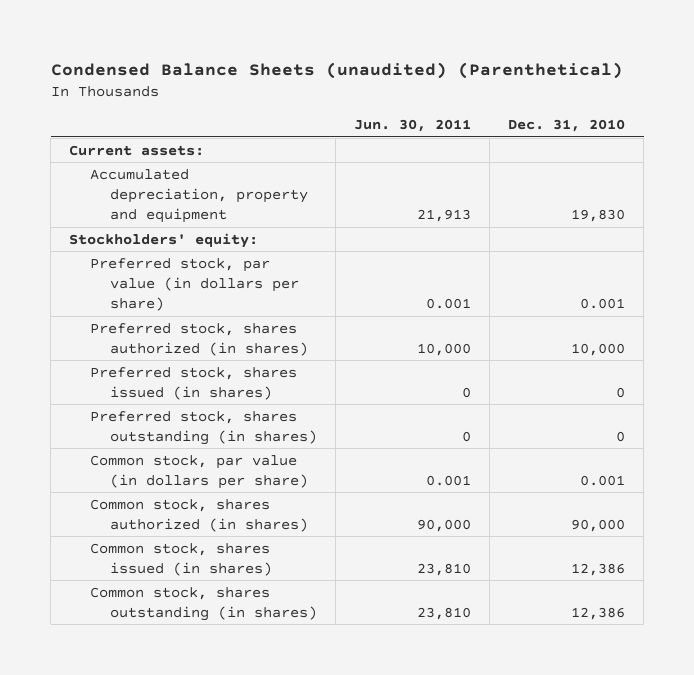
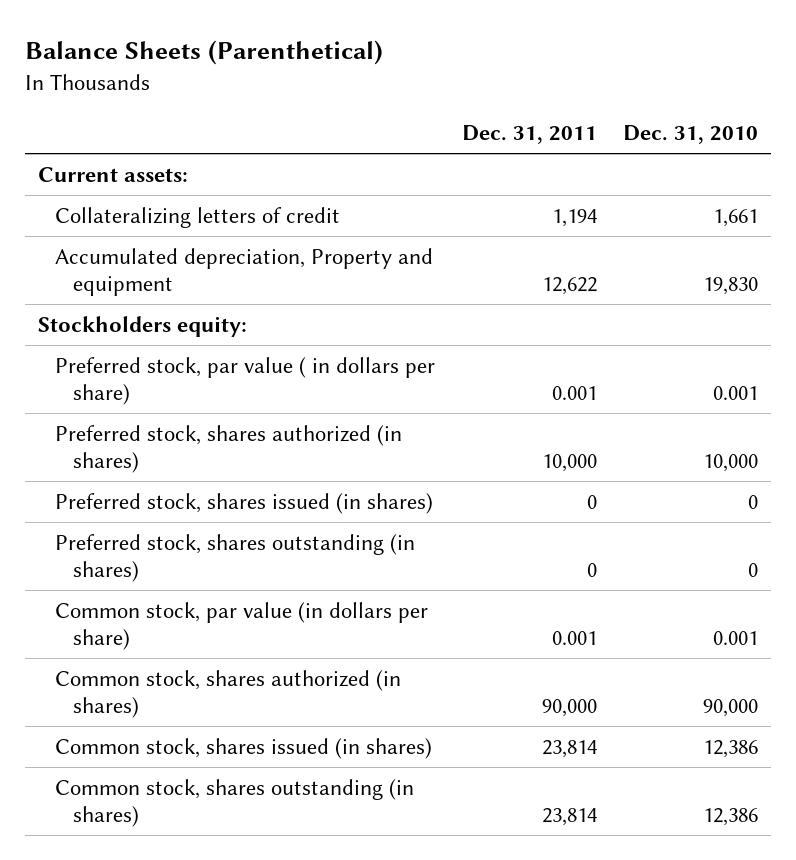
[50,62,623,80] Condensed Balance Sheets (unaudited) (Parenthetical) -> [24,40,383,66] Balance Sheets (Parenthetical)
[354,118,472,132] Jun. 30, 2011 -> none
none -> [461,124,597,144] Dec. 31, 2011
none -> [55,206,341,228] Collateralizing letters of credit
[89,168,309,223] Accumulated depreciation, property and equipment -> [55,247,434,297] Accumulated depreciation, Property and equipment
[69,232,259,248] Stockholders' equity: -> [37,315,247,337] Stockholders equity:
[89,257,300,311] Preferred stock, par value (in dollars per share) -> [55,356,436,406] Preferred stock, par value ( in dollars per share)

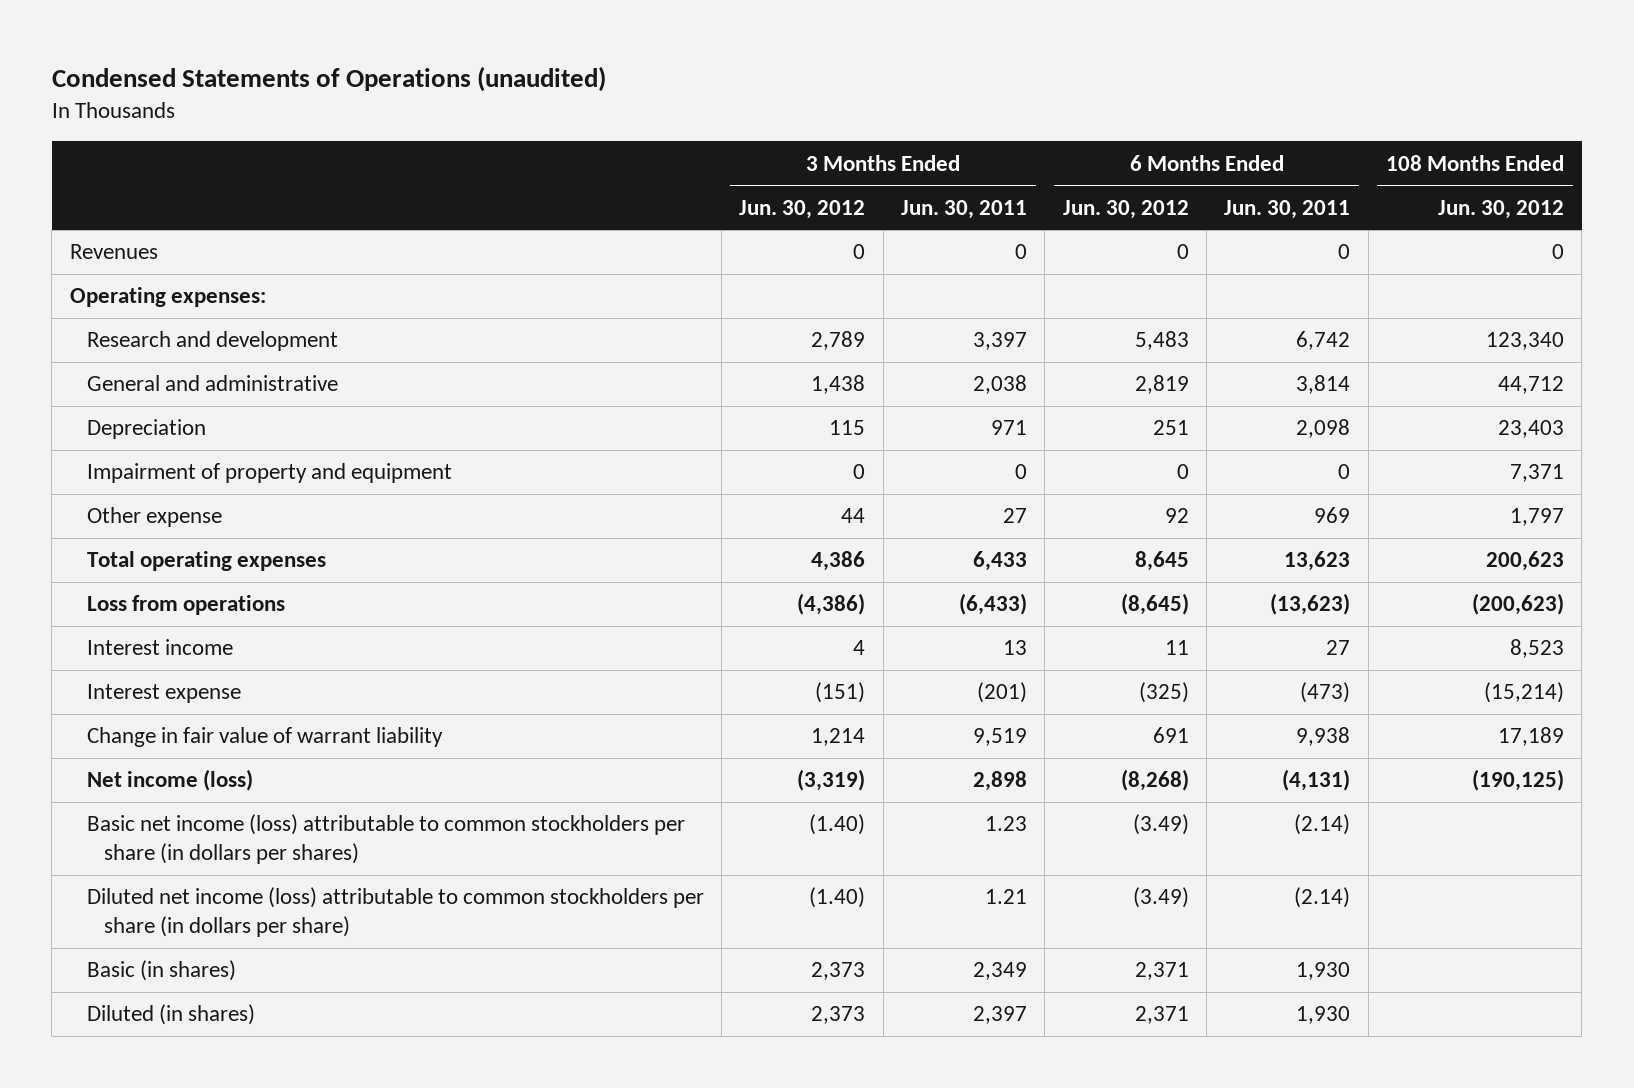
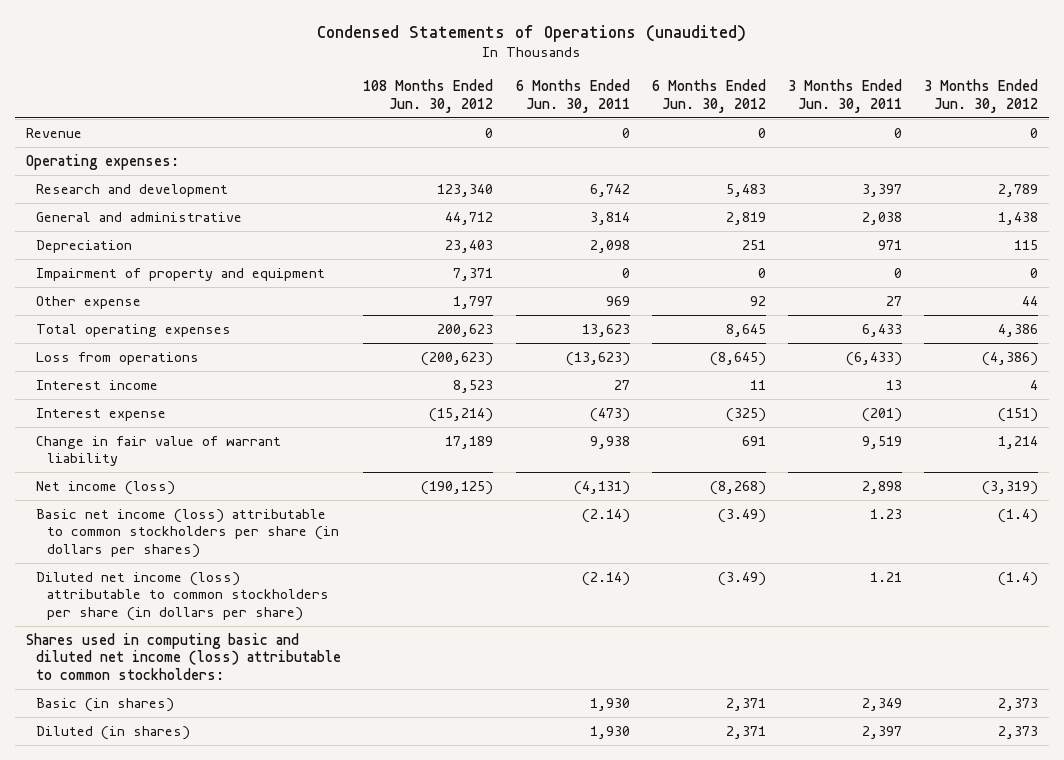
[69,244,158,260] Revenues -> [25,128,82,139] Revenue
[809,814,866,836] (1.40) -> [998,509,1039,524] (1.4)
[809,887,866,909] (1.40) -> [998,572,1039,587] (1.4)
none -> [25,633,342,680] Shares used in computing basic and diluted net income (loss) attributable to common stockholders:

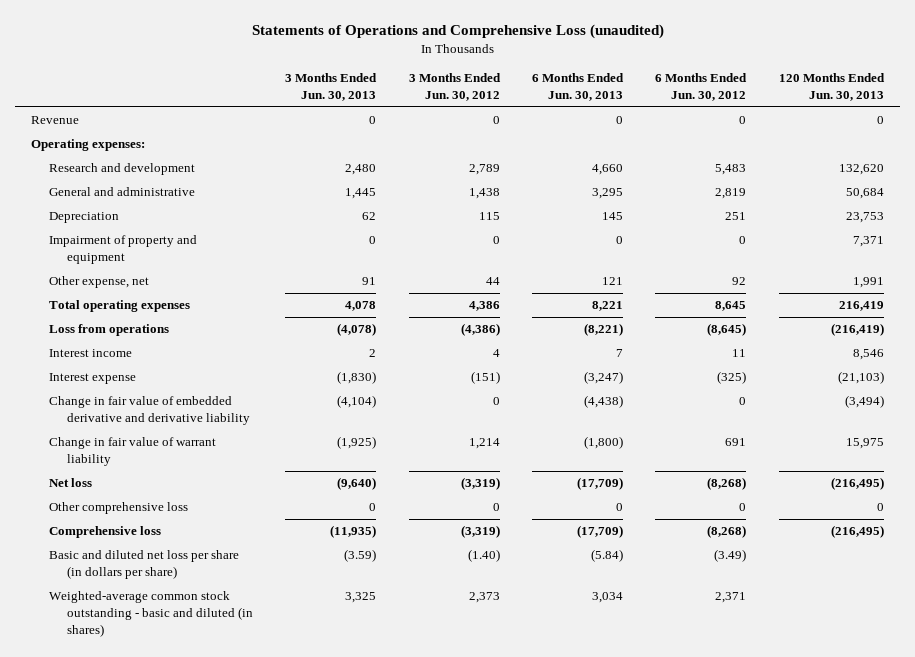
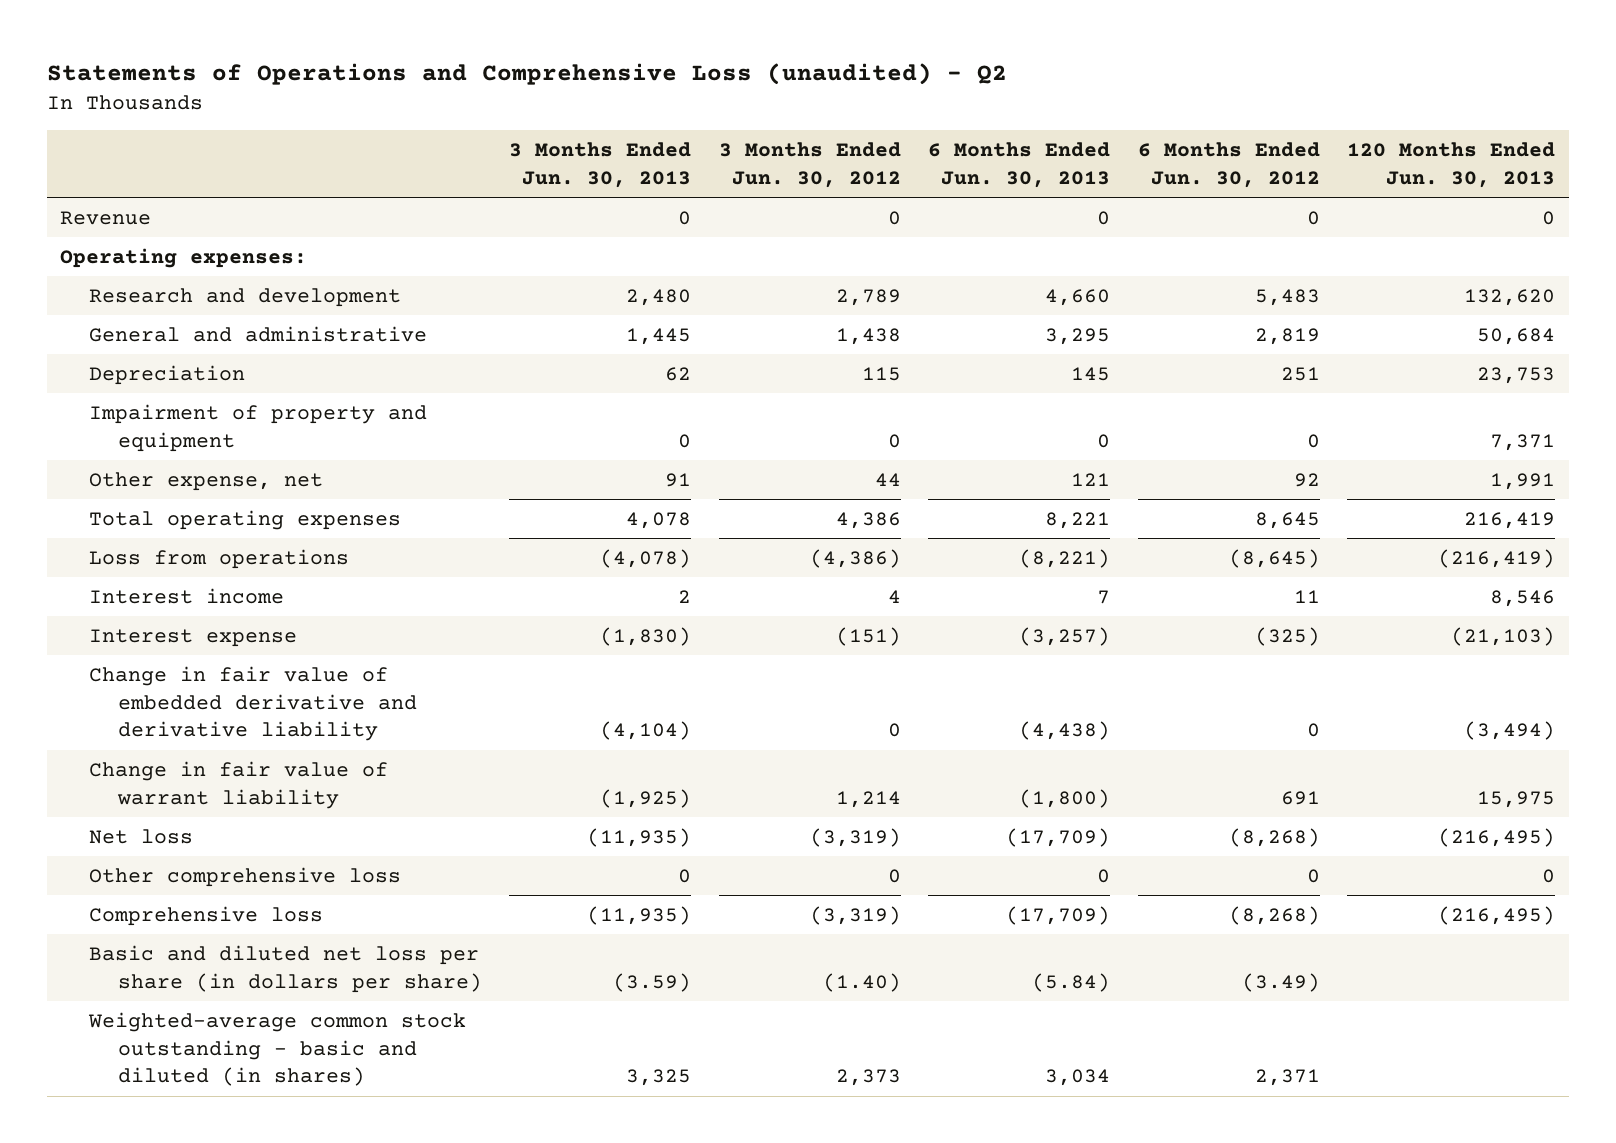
[251,24,664,40] Statements of Operations and Comprehensive Loss (unaudited) -> [46,62,1007,85] Statements of Operations and Comprehensive Loss (unaudited) - Q2
[584,371,624,385] (3,247) -> [1019,626,1111,646] (3,257)
[337,477,377,491] (9,640) -> [587,827,692,847] (11,935)

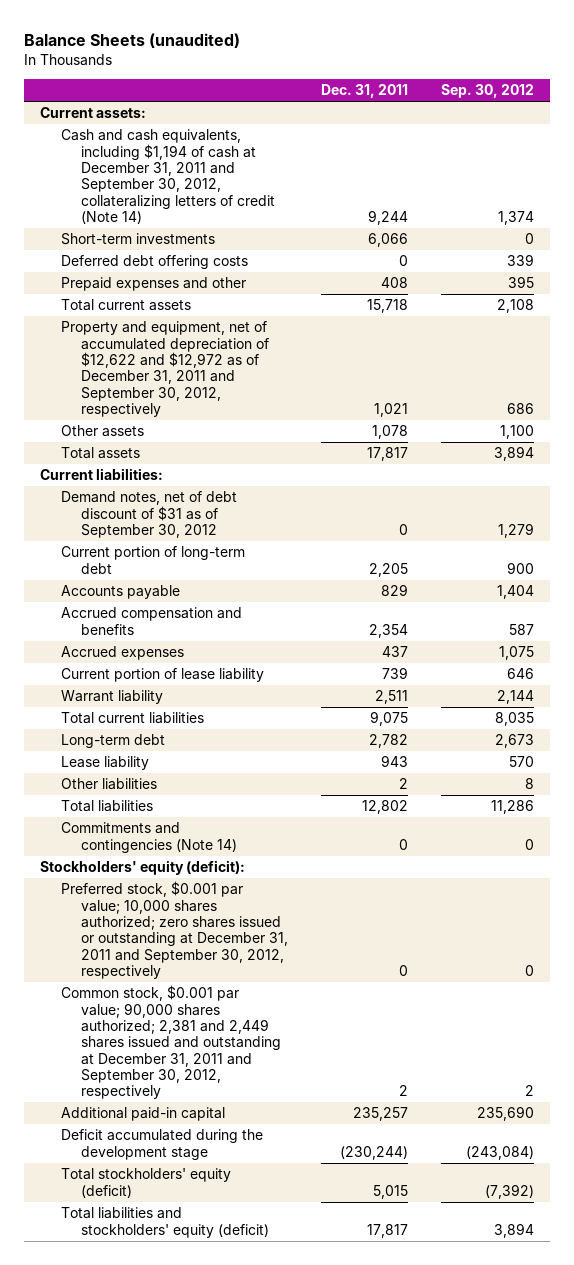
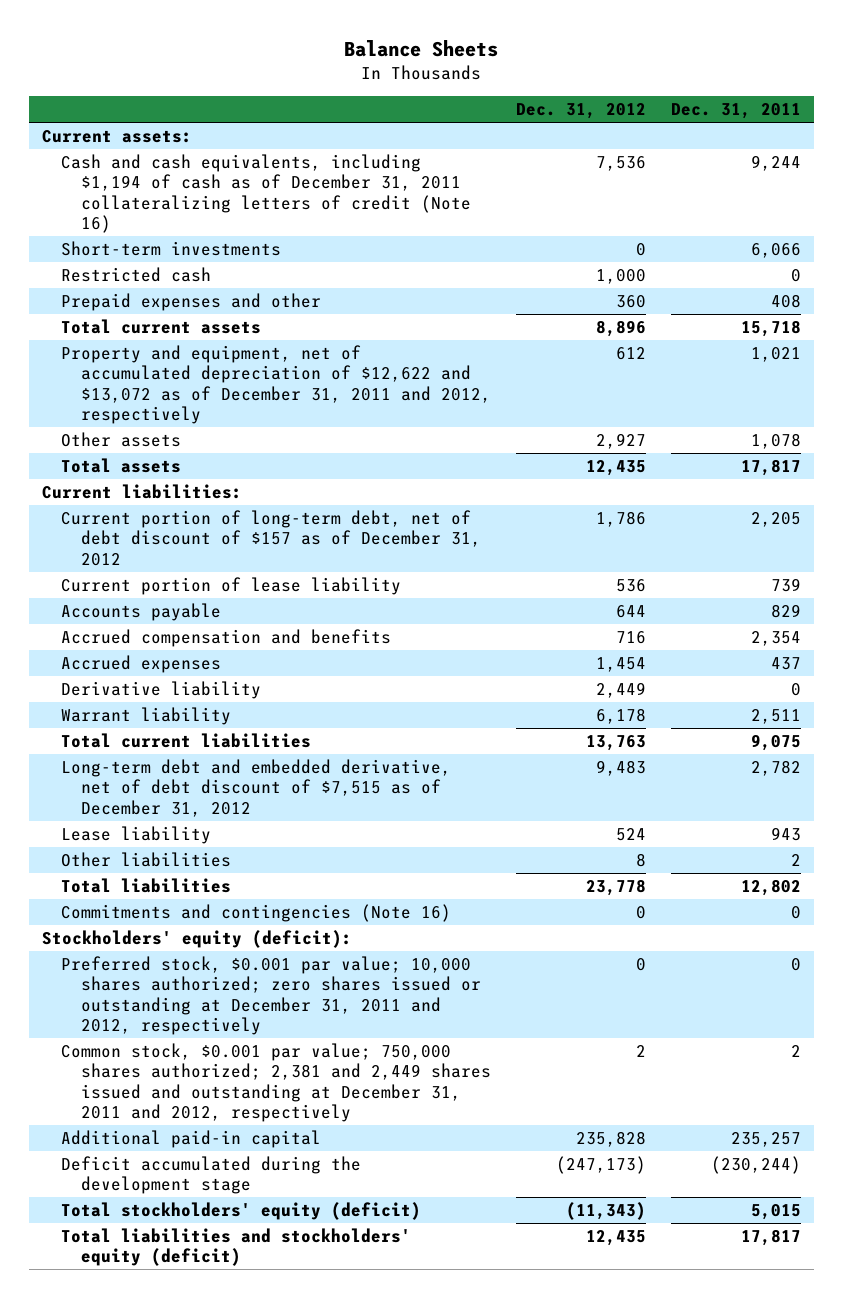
[23,32,240,48] Balance Sheets (unaudited) -> [344,39,499,57] Balance Sheets
[440,84,534,99] Sep. 30, 2012 -> none
none -> [515,103,646,120] Dec. 31, 2012
[60,129,275,225] Cash and cash equivalents, including $1,194 of cash at December 31, 2011 and September 30, 2012, collateralizing letters of credit (Note 14) -> [61,153,471,234] Cash and cash equivalents, including $1,194 of cash as of December 31, 2011 collateralizing letters of credit (Note 16)
[60,255,248,270] Deferred debt offering costs -> none
none -> [61,266,212,282] Restricted cash
[60,321,269,418] Property and equipment, net of accumulated depreciation of $12,622 and $12,972 as of December 31, 2011 and September 30, 2012, respectively -> [61,344,491,425] Property and equipment, net of accumulated depreciation of $12,622 and $13,072 as of December 31, 2011 and 2012, respectively
[60,491,237,539] Demand notes, net of debt discount of $31 as of September 30, 2012 -> none
[60,546,245,574] Current portion of long-term debt -> [61,509,481,566] Current portion of long-term debt, net of debt discount of $157 as of December 31, 2012
[60,668,264,683] Current portion of lease liability -> [61,576,402,595] Current portion of lease liability
none -> [61,680,262,699] Derivative liability
[60,734,165,749] Long-term debt -> [61,758,452,817] Long-term debt and embedded derivative, net of debt discount of $7,515 as of December 31, 2012
[60,822,237,853] Commitments and contingencies (Note 14) -> [61,903,452,922] Commitments and contingencies (Note 16)
[60,881,288,980] Preferred stock, $0.001 par value; 10,000 shares authorized; zero shares issued or outstanding at December 31, 2011 and September 30, 2012, respectively -> [61,955,481,1036] Preferred stock, $0.001 par value; 10,000 shares authorized; zero shares issued or outstanding at December 31, 2011 and 2012, respectively
[60,985,281,1100] Common stock, $0.001 par value; 90,000 shares authorized; 2,381 and 2,449 shares issued and outstanding at December 31, 2011 and September 30, 2012, respectively -> [61,1042,491,1123] Common stock, $0.001 par value; 750,000 shares authorized; 2,381 and 2,449 shares issued and outstanding at December 31, 2011 and 2012, respectively

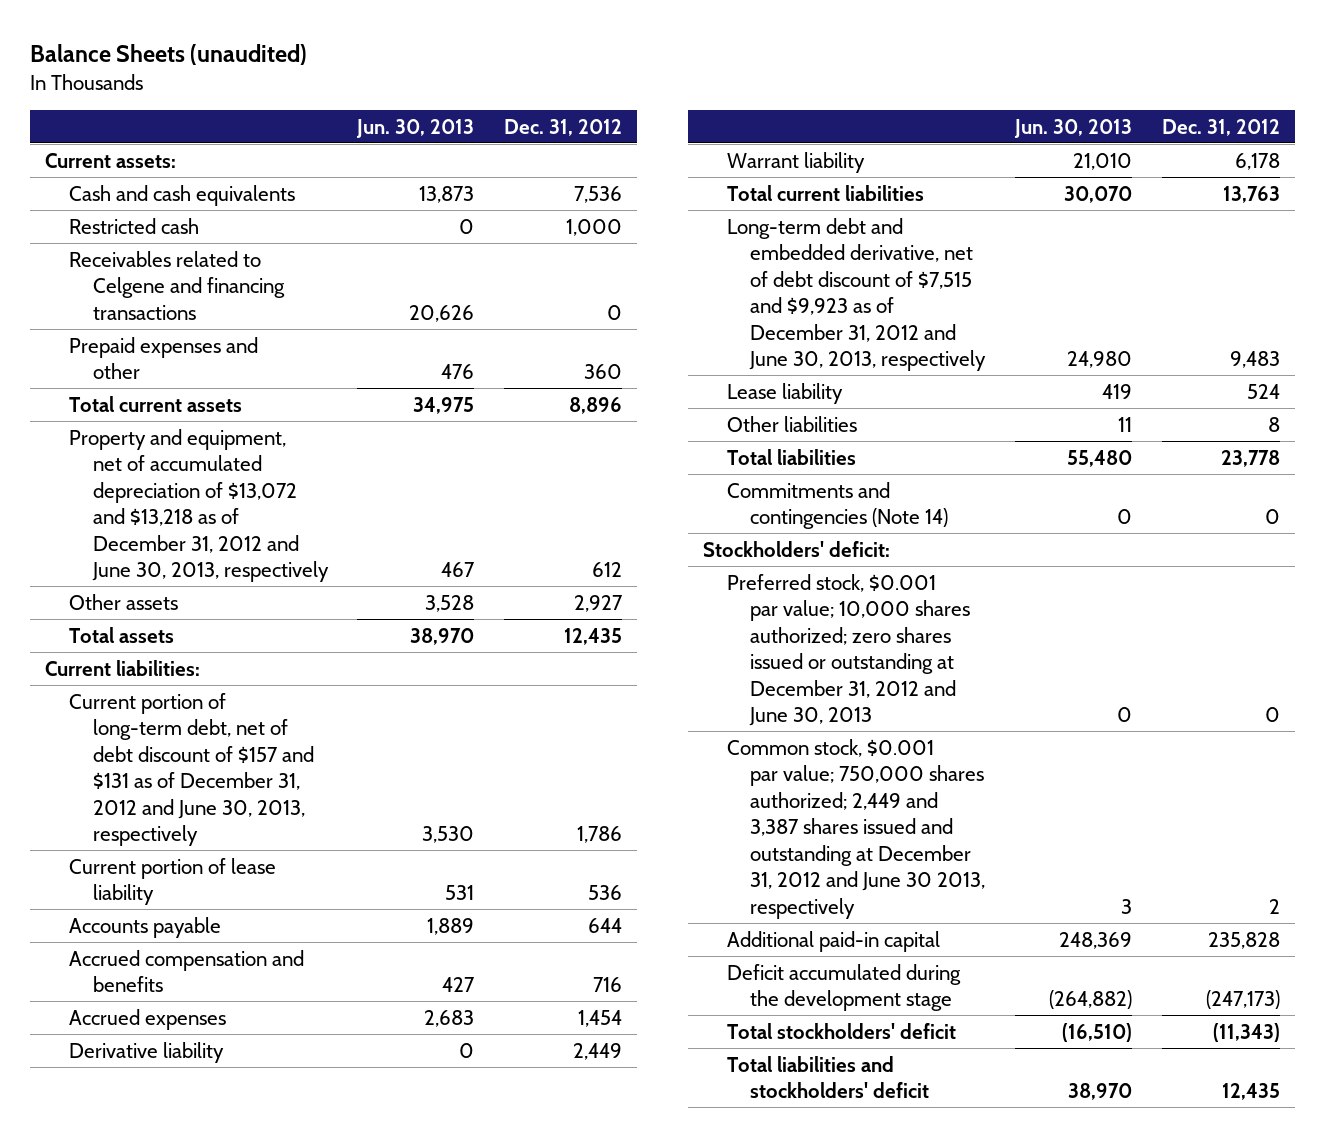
[344,39,499,57] Balance Sheets -> [30,44,308,66] Balance Sheets (unaudited)
[671,103,802,120] Dec. 31, 2011 -> none
none -> [356,118,475,138] Jun. 30, 2013
[61,240,282,256] Short-term investments -> none
[61,153,471,234] Cash and cash equivalents, including $1,194 of cash as of December 31, 2011 collateralizing letters of credit (Note 16) -> [68,184,295,206] Cash and cash equivalents
none -> [68,250,285,320] Receivables related to Celgene and financing transactions
[61,344,491,425] Property and equipment, net of accumulated depreciation of $12,622 and $13,072 as of December 31, 2011 and 2012, respectively -> [68,428,329,583] Property and equipment, net of accumulated depreciation of $13,072 and $13,218 as of December 31, 2012 and June 30, 2013, respectively
[61,509,481,566] Current portion of long-term debt, net of debt discount of $157 as of December 31, 2012 -> [68,692,314,847] Current portion of long-term debt, net of debt discount of $157 and $131 as of December 31, 2012 and June 30, 2013, respectively
[61,758,452,817] Long-term debt and embedded derivative, net of debt discount of $7,515 as of December 31, 2012 -> [726,217,987,372] Long-term debt and embedded derivative, net of debt discount of $7,515 and $9,923 as of December 31, 2012 and June 30, 2013, respectively
[61,903,452,922] Commitments and contingencies (Note 16) -> [726,481,949,530] Commitments and contingencies (Note 14)
[41,929,352,948] Stockholders' equity (deficit): -> [702,540,890,557] Stockholders' deficit:
[61,955,481,1036] Preferred stock, $0.001 par value; 10,000 shares authorized; zero shares issued or outstanding at December 31, 2011 and 2012, respectively -> [726,573,971,727] Preferred stock, $0.001 par value; 10,000 shares authorized; zero shares issued or outstanding at December 31, 2012 and June 30, 2013
[61,1042,491,1123] Common stock, $0.001 par value; 750,000 shares authorized; 2,381 and 2,449 shares issued and outstanding at December 31, 2011 and 2012, respectively -> [726,738,986,919] Common stock, $0.001 par value; 750,000 shares authorized; 2,449 and 3,387 shares issued and outstanding at December 31, 2012 and June 30 2013, respectively
[61,1201,422,1220] Total stockholders' equity (deficit) -> [726,1022,956,1039] Total stockholders' deficit
[61,1227,412,1267] Total liabilities and stockholders' equity (deficit) -> [726,1055,930,1099] Total liabilities and stockholders' deficit

